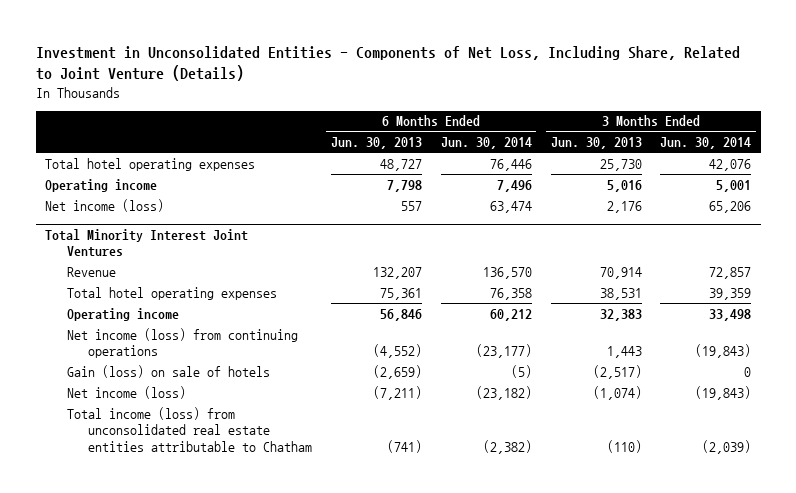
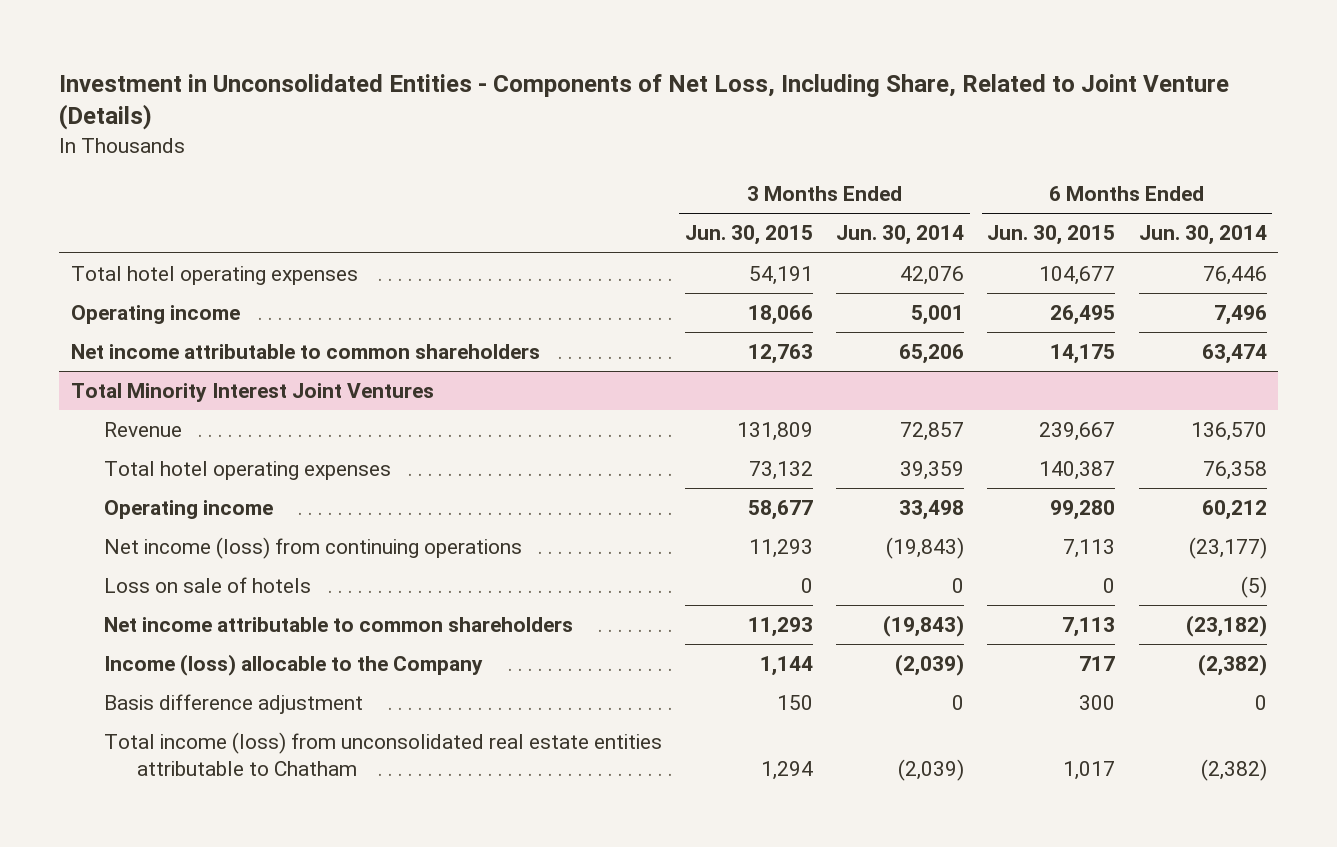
[330,137,422,150] Jun. 30, 2013 -> none
[550,137,642,150] Jun. 30, 2013 -> none
none -> [684,225,813,246] Jun. 30, 2015
none -> [987,225,1116,246] Jun. 30, 2015
[44,198,164,212] Net income (loss) -> [70,344,540,360] Net income attributable to common shareholders
[66,364,270,378] Gain (loss) on sale of hotels -> [103,577,311,594] Loss on sale of hotels
[66,385,186,399] Net income (loss) -> [103,617,573,633] Net income attributable to common shareholders
none -> [103,654,483,677] Income (loss) allocable to the Company
none -> [103,694,363,715] Basis difference adjustment

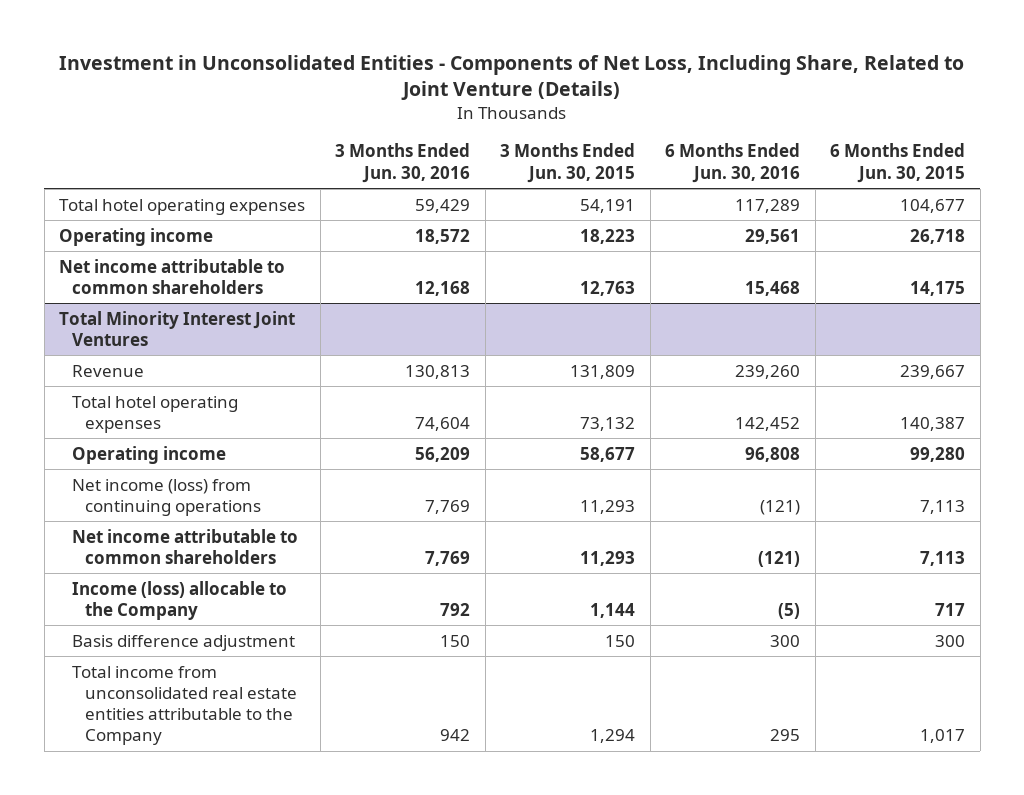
[836,225,965,246] Jun. 30, 2014 -> none
[1138,225,1267,246] Jun. 30, 2014 -> none
none -> [335,143,471,183] 3 Months Ended Jun. 30, 2016
none -> [665,143,801,183] 6 Months Ended Jun. 30, 2016
[747,305,813,326] 18,066 -> [580,228,636,244] 18,223
[1050,305,1116,326] 26,495 -> [910,228,966,244] 26,718
[103,577,311,594] Loss on sale of hotels -> none
[103,732,662,776] Total income (loss) from unconsolidated real estate entities attributable to Chatham -> [72,665,297,746] Total income from unconsolidated real estate entities attributable to the Company

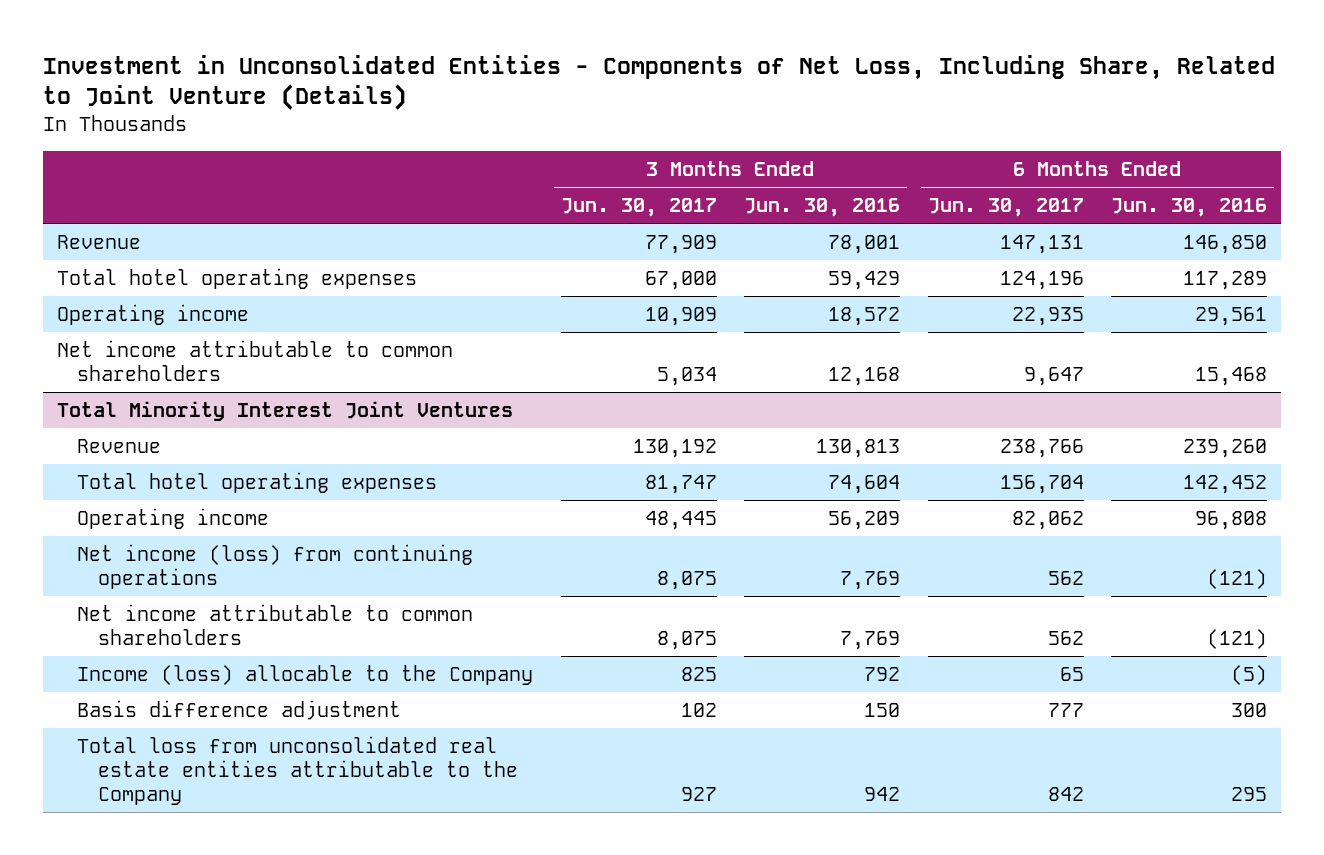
[500,143,636,183] 3 Months Ended Jun. 30, 2015 -> none
[830,143,966,183] 6 Months Ended Jun. 30, 2015 -> none
none -> [560,198,717,218] Jun. 30, 2017
none -> [927,198,1084,218] Jun. 30, 2017
none -> [56,235,141,250] Revenue
[72,665,297,746] Total income from unconsolidated real estate entities attributable to the Company -> [77,736,518,806] Total loss from unconsolidated real estate entities attributable to the Company

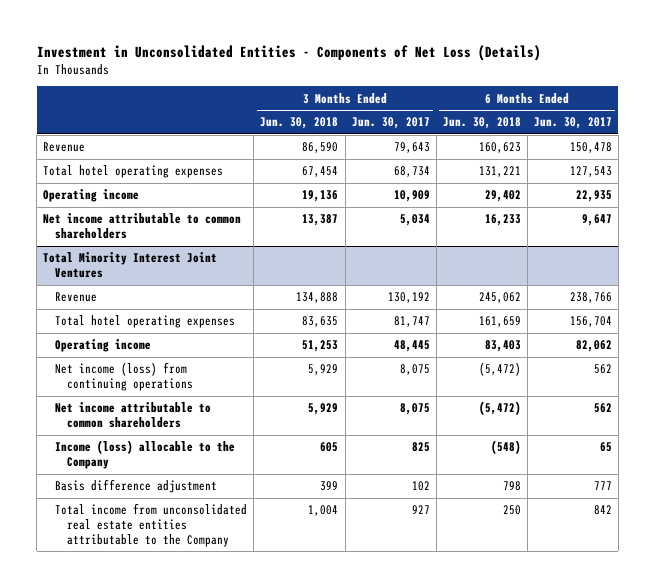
[42,54,1275,111] Investment in Unconsolidated Entities - Components of Net Loss, Including Share, Related to Joint Venture (Details) -> [36,44,541,61] Investment in Unconsolidated Entities - Components of Net Loss (Details)
[744,198,901,218] Jun. 30, 2016 -> none
[1111,198,1268,218] Jun. 30, 2016 -> none
none -> [260,117,339,130] Jun. 30, 2018
none -> [442,117,521,130] Jun. 30, 2018
[644,235,717,255] 77,909 -> [393,142,430,154] 79,643
[999,235,1084,255] 147,131 -> [569,142,612,154] 150,478
[644,271,717,291] 67,000 -> [393,166,430,178] 68,734
[999,271,1084,291] 124,196 -> [569,166,612,178] 127,543
[77,736,518,806] Total loss from unconsolidated real estate entities attributable to the Company -> [55,503,248,547] Total income from unconsolidated real estate entities attributable to the Company

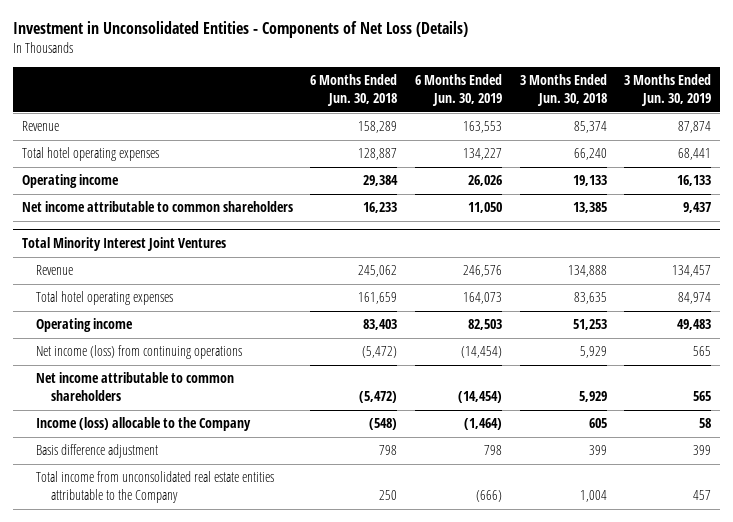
[351,117,430,130] Jun. 30, 2017 -> none
[533,117,612,130] Jun. 30, 2017 -> none
none -> [414,74,502,106] 6 Months Ended Jun. 30, 2019
none -> [624,74,712,106] 3 Months Ended Jun. 30, 2019
[302,142,339,154] 86,590 -> [573,121,607,134] 85,374
[478,142,521,154] 160,623 -> [358,121,398,134] 158,289
[302,166,339,178] 67,454 -> [573,148,607,161] 66,240
[478,166,521,178] 131,221 -> [358,148,398,161] 128,887
[302,190,339,203] 19,136 -> [572,175,607,187] 19,133
[484,190,521,203] 29,402 -> [363,175,399,187] 29,384
[302,214,339,227] 13,387 -> [572,202,607,214] 13,385

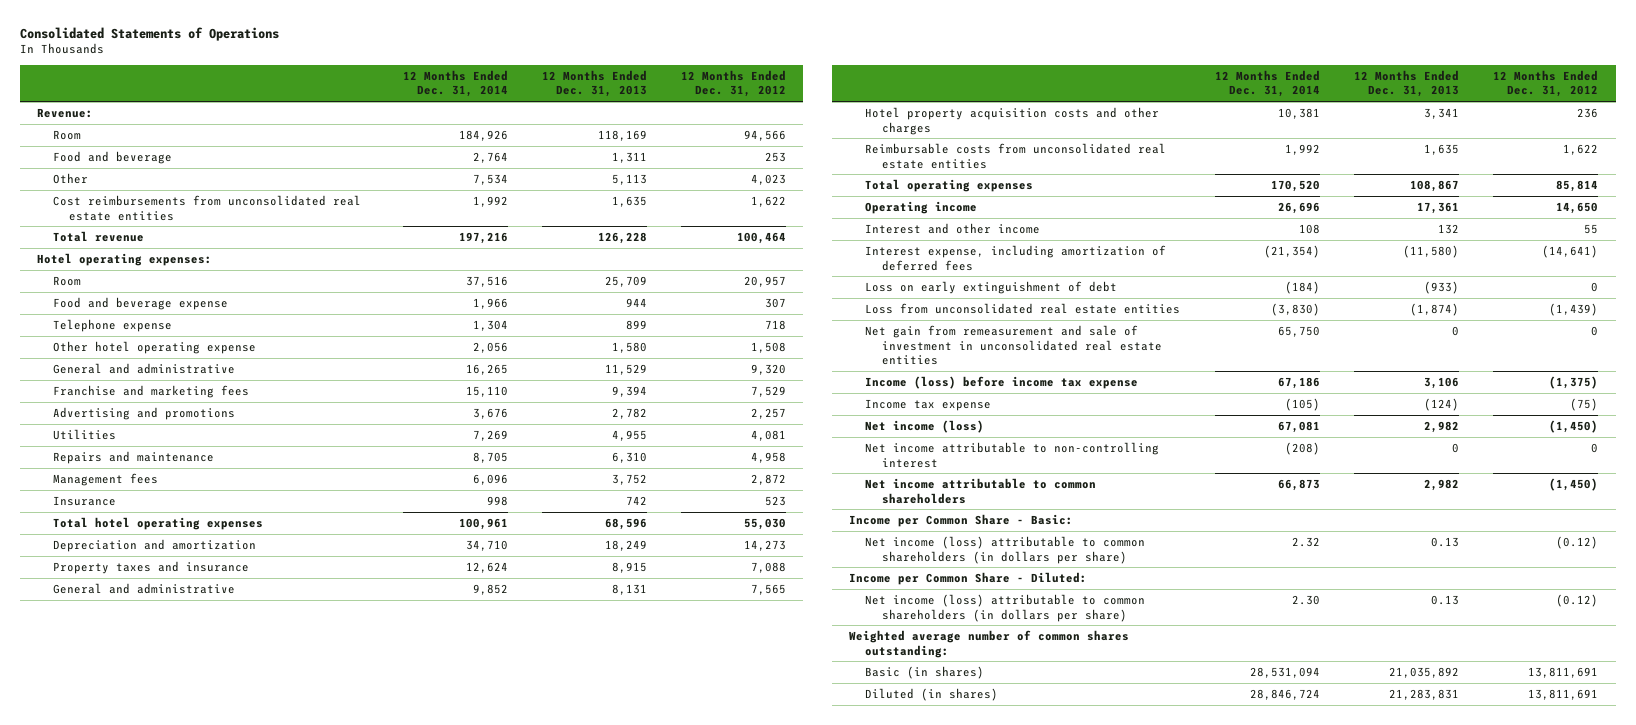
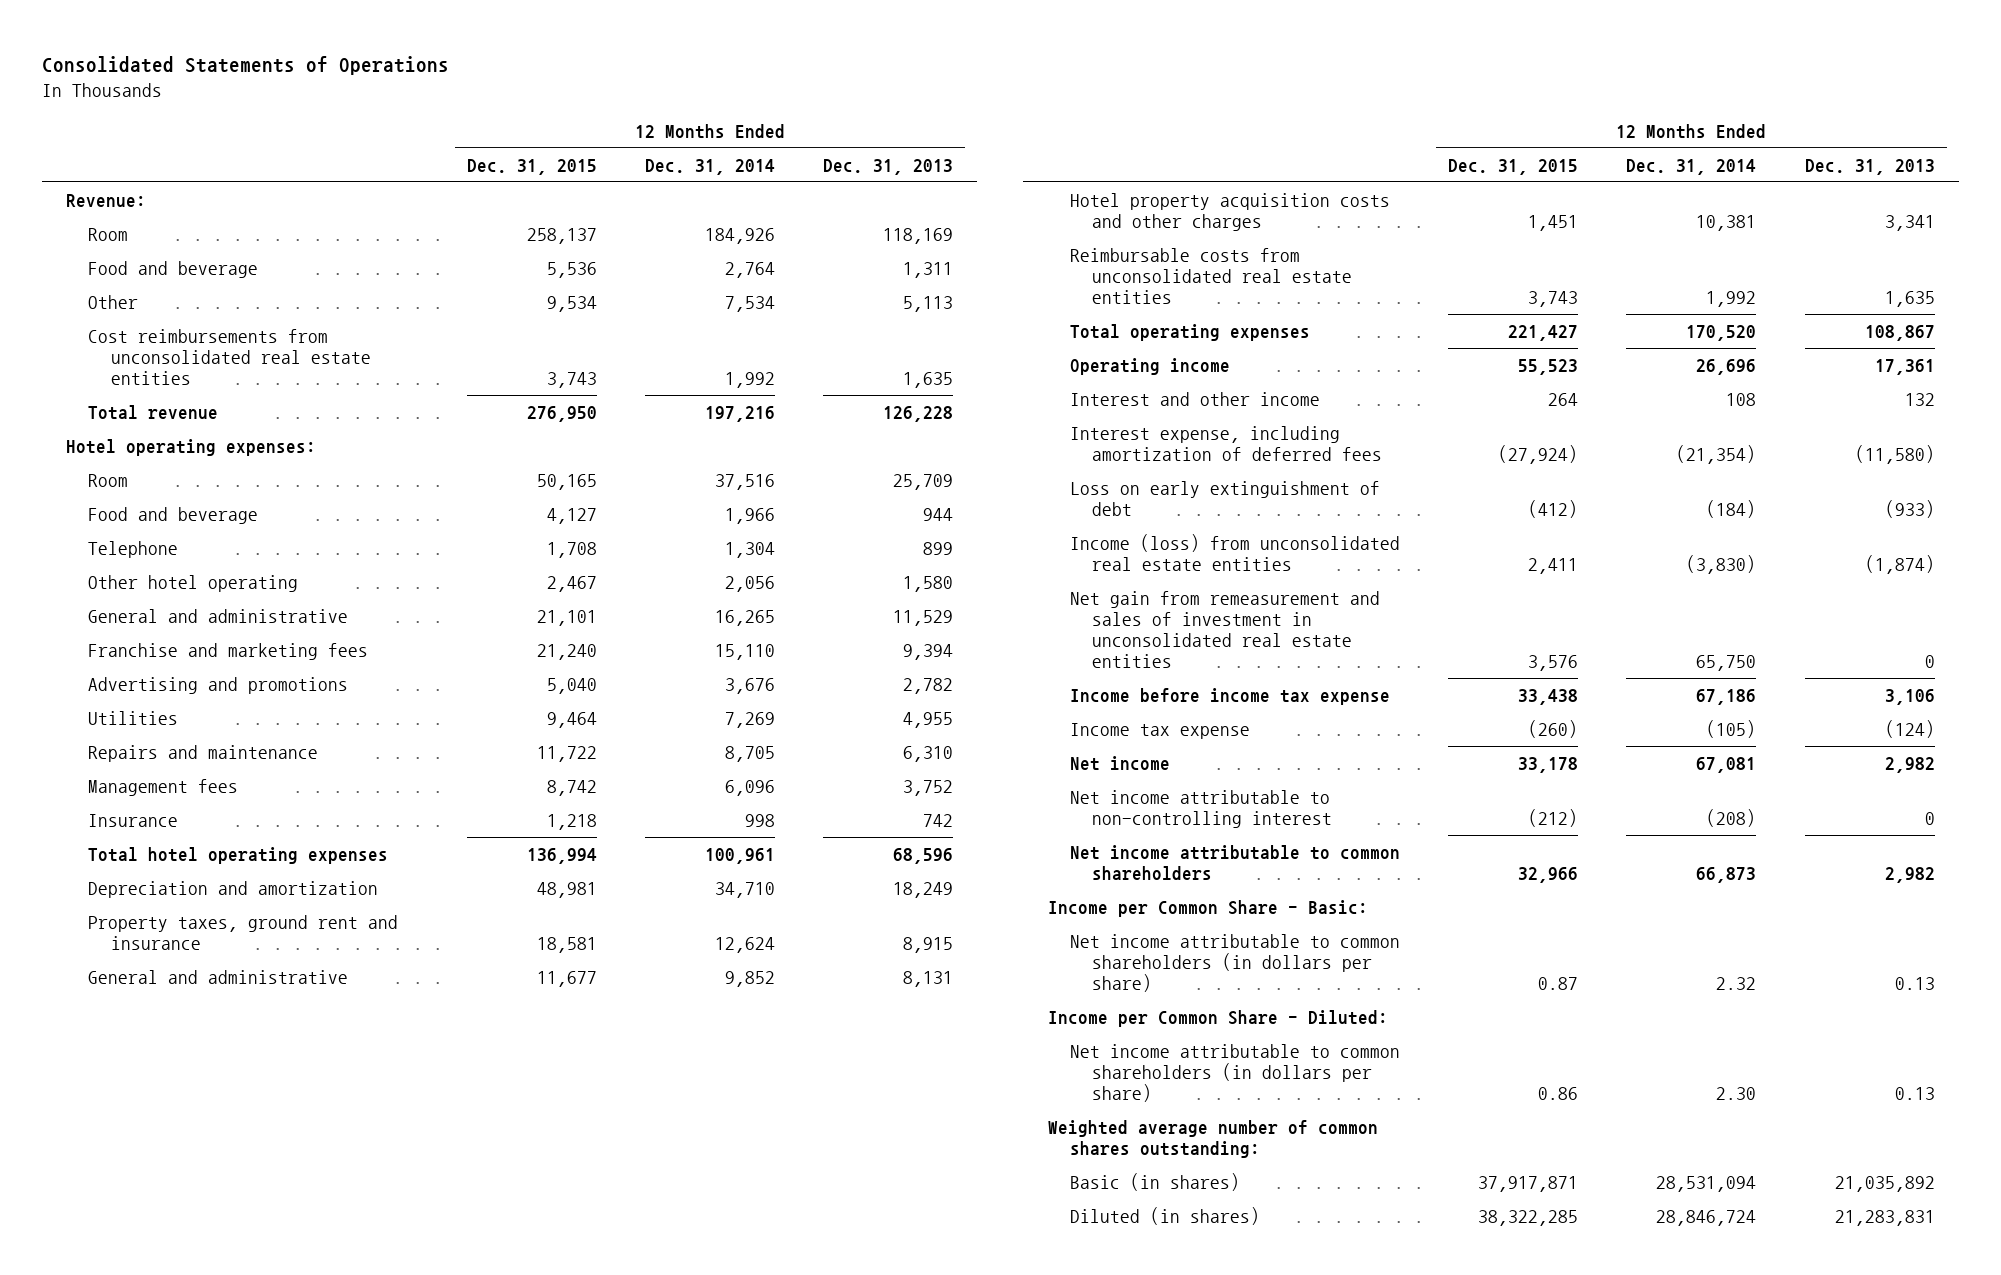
[681,69,787,98] 12 Months Ended Dec. 31, 2012 -> none
none -> [466,158,597,175] Dec. 31, 2015
[53,296,229,310] Food and beverage expense -> [88,506,259,524] Food and beverage
[53,318,173,332] Telephone expense -> [88,540,179,558] Telephone
[53,340,257,354] Other hotel operating expense -> [88,574,299,592] Other hotel operating
[53,560,250,574] Property taxes and insurance -> [88,914,399,951] Property taxes, ground rent and insurance
[865,302,1181,314] Loss from unconsolidated real estate entities -> [1069,533,1400,572] Income (loss) from unconsolidated real estate entities
[865,324,1162,366] Net gain from remeasurement and sale of investment in unconsolidated real estate entities -> [1069,590,1380,669] Net gain from remeasurement and sales of investment in unconsolidated real estate entities
[865,375,1139,389] Income (loss) before income tax expense -> [1069,687,1390,705] Income before income tax expense
[865,419,985,433] Net income (loss) -> [1069,755,1170,771] Net income
[865,535,1146,564] Net income (loss) attributable to common shareholders (in dollars per share) -> [1069,933,1400,993] Net income attributable to common shareholders (in dollars per share)
[865,593,1146,622] Net income (loss) attributable to common shareholders (in dollars per share) -> [1069,1043,1400,1103] Net income attributable to common shareholders (in dollars per share)

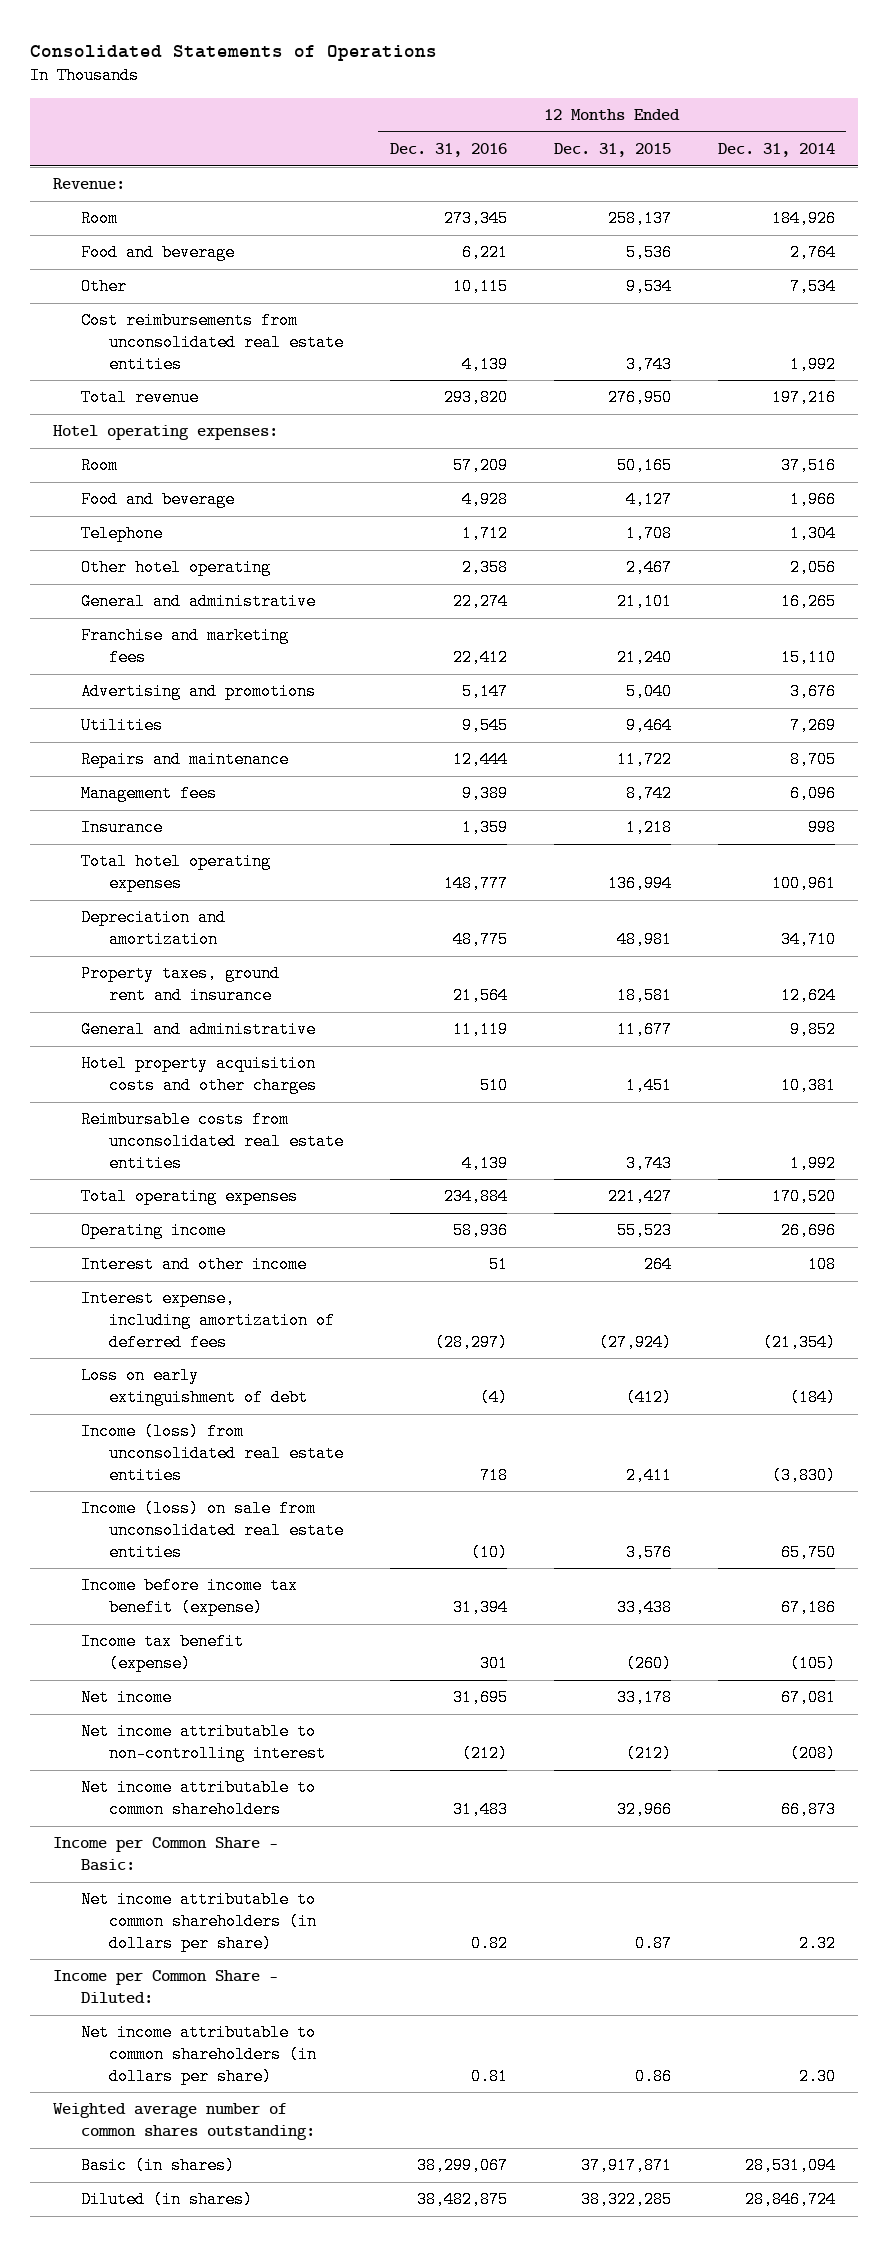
[823,158,954,175] Dec. 31, 2013 -> none
none -> [389,142,507,157] Dec. 31, 2016
[1069,590,1380,669] Net gain from remeasurement and sales of investment in unconsolidated real estate entities -> [81,1500,344,1561] Income (loss) on sale from unconsolidated real estate entities
[1069,687,1390,705] Income before income tax expense -> [81,1577,299,1617] Income before income tax benefit (expense)
[1069,722,1250,739] Income tax expense -> [81,1633,245,1673] Income tax benefit (expense)

